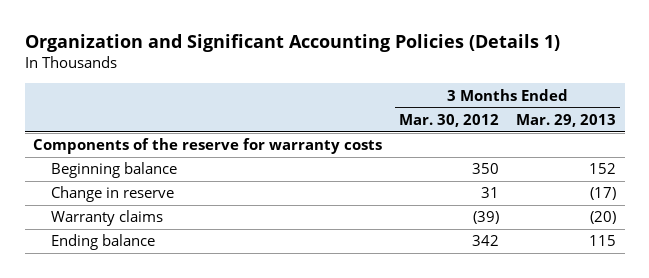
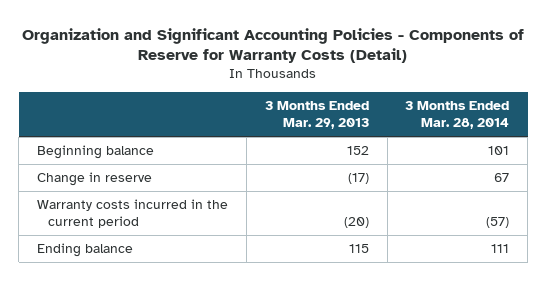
[24,33,560,52] Organization and Significant Accounting Policies (Details 1) -> [22,27,525,64] Organization and Significant Accounting Policies - Components of Reserve for Warranty Costs (Detail)
[399,113,500,127] Mar. 30, 2012 -> none
none -> [405,100,510,130] 3 Months Ended Mar. 28, 2014
[33,138,383,155] Components of the reserve for warranty costs -> none
[50,210,163,227] Warranty claims -> none
none -> [37,199,229,229] Warranty costs incurred in the current period

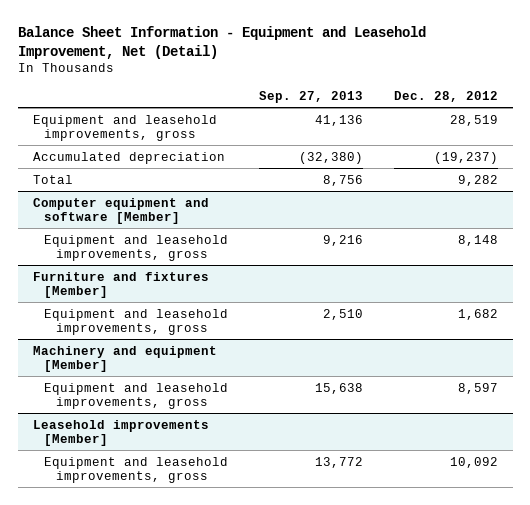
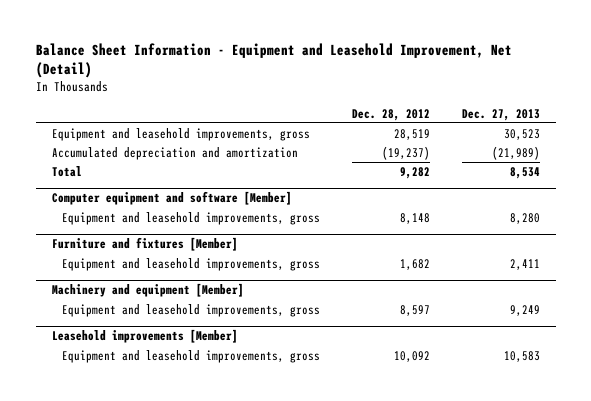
[258,91,363,104] Sep. 27, 2013 -> none
none -> [461,108,540,121] Dec. 27, 2013
[32,151,225,164] Accumulated depreciation -> [51,147,298,161] Accumulated depreciation and amortization

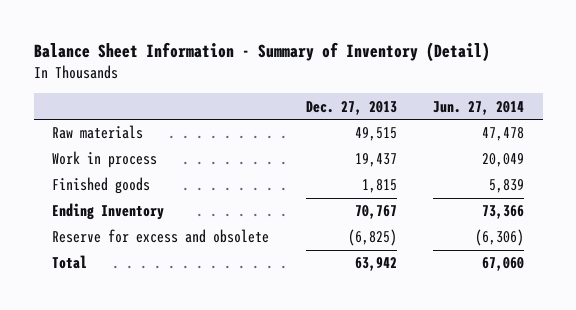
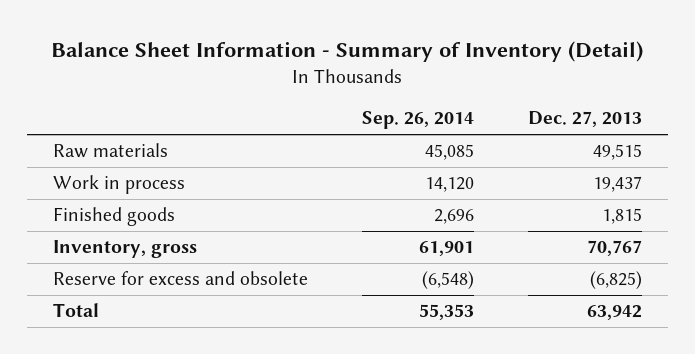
[433,100,525,115] Jun. 27, 2014 -> none
none -> [361,111,474,130] Sep. 26, 2014
[51,203,164,221] Ending Inventory -> [53,240,198,259] Inventory, gross

